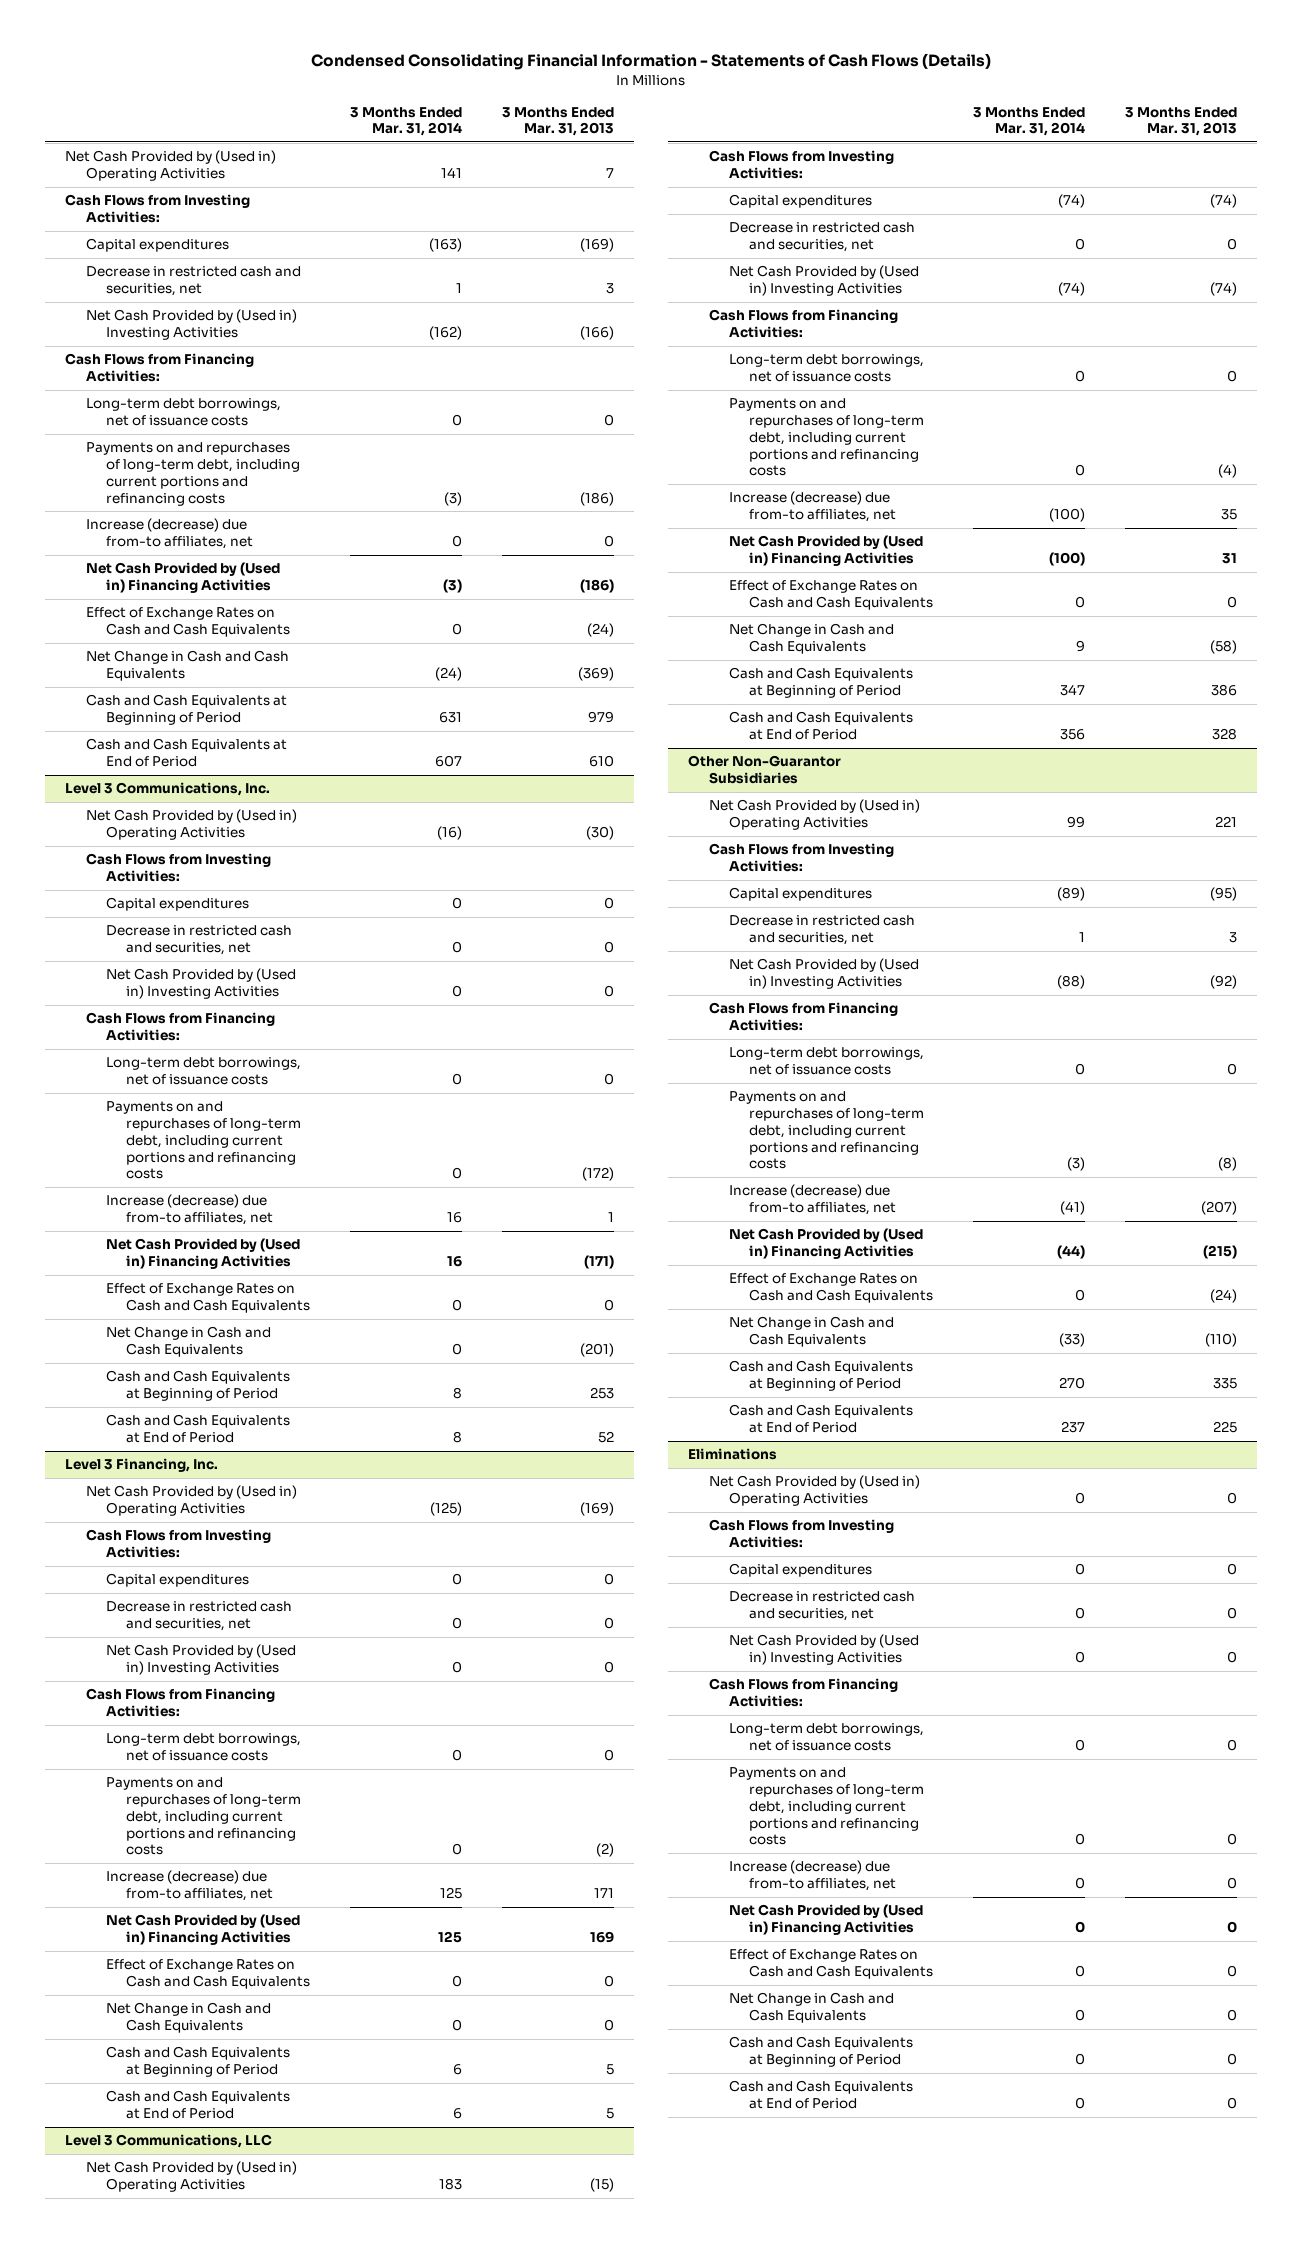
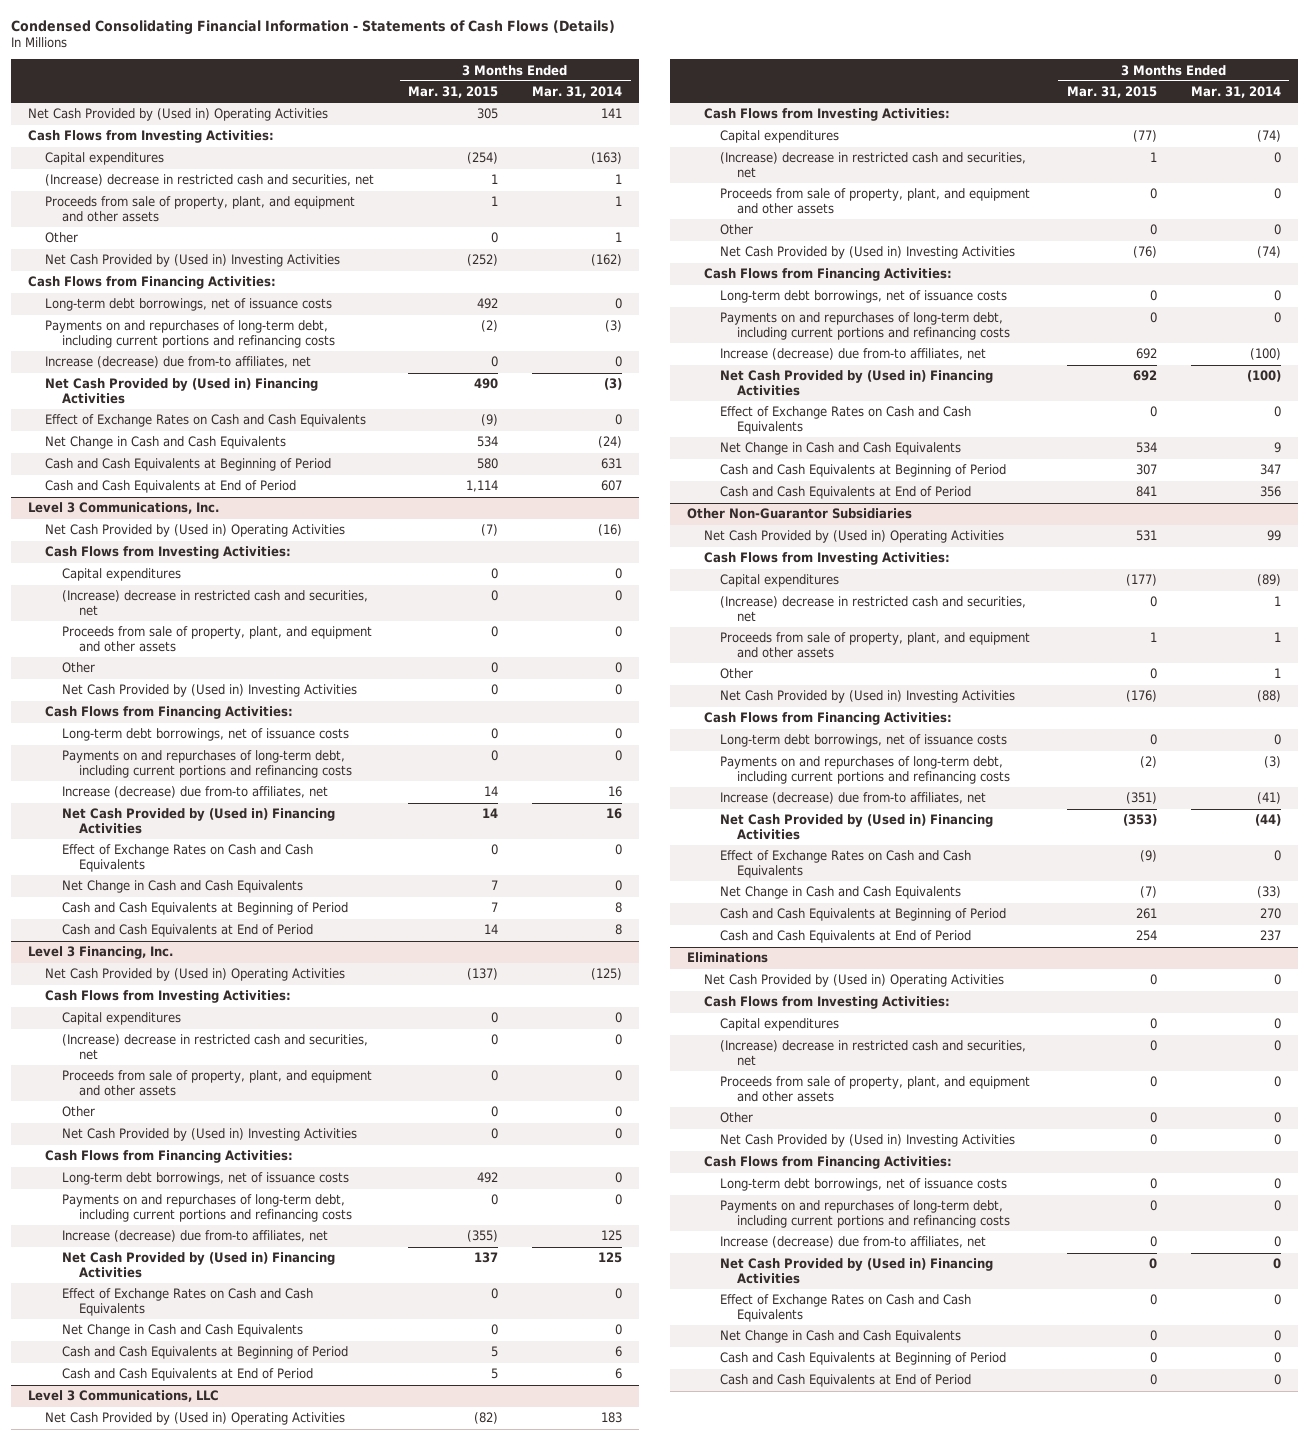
[502,106,615,137] 3 Months Ended Mar. 31, 2013 -> none
none -> [408,86,499,99] Mar. 31, 2015
[85,266,301,297] Decrease in restricted cash and securities, net -> [45,174,375,187] (Increase) decrease in restricted cash and securities, net
none -> [45,196,356,222] Proceeds from sale of property, plant, and equipment and other assets
none -> [45,232,79,244] Other
[105,925,292,956] Decrease in restricted cash and securities, net -> [61,590,368,616] (Increase) decrease in restricted cash and securities, net
none -> [61,626,372,652] Proceeds from sale of property, plant, and equipment and other assets
none -> [61,662,95,674] Other
[105,1601,292,1632] Decrease in restricted cash and securities, net -> [61,1034,368,1060] (Increase) decrease in restricted cash and securities, net
none -> [61,1070,372,1096] Proceeds from sale of property, plant, and equipment and other assets
none -> [61,1106,95,1118] Other
[728,222,915,253] Decrease in restricted cash and securities, net -> [720,152,1027,178] (Increase) decrease in restricted cash and securities, net
none -> [720,188,1031,214] Proceeds from sale of property, plant, and equipment and other assets
none -> [720,224,754,236] Other
[728,915,915,946] Decrease in restricted cash and securities, net -> [720,596,1027,622] (Increase) decrease in restricted cash and securities, net
none -> [720,632,1031,658] Proceeds from sale of property, plant, and equipment and other assets
none -> [720,668,754,680] Other
[728,1591,915,1622] Decrease in restricted cash and securities, net -> [720,1040,1027,1066] (Increase) decrease in restricted cash and securities, net
none -> [720,1076,1031,1102] Proceeds from sale of property, plant, and equipment and other assets
none -> [720,1112,754,1124] Other

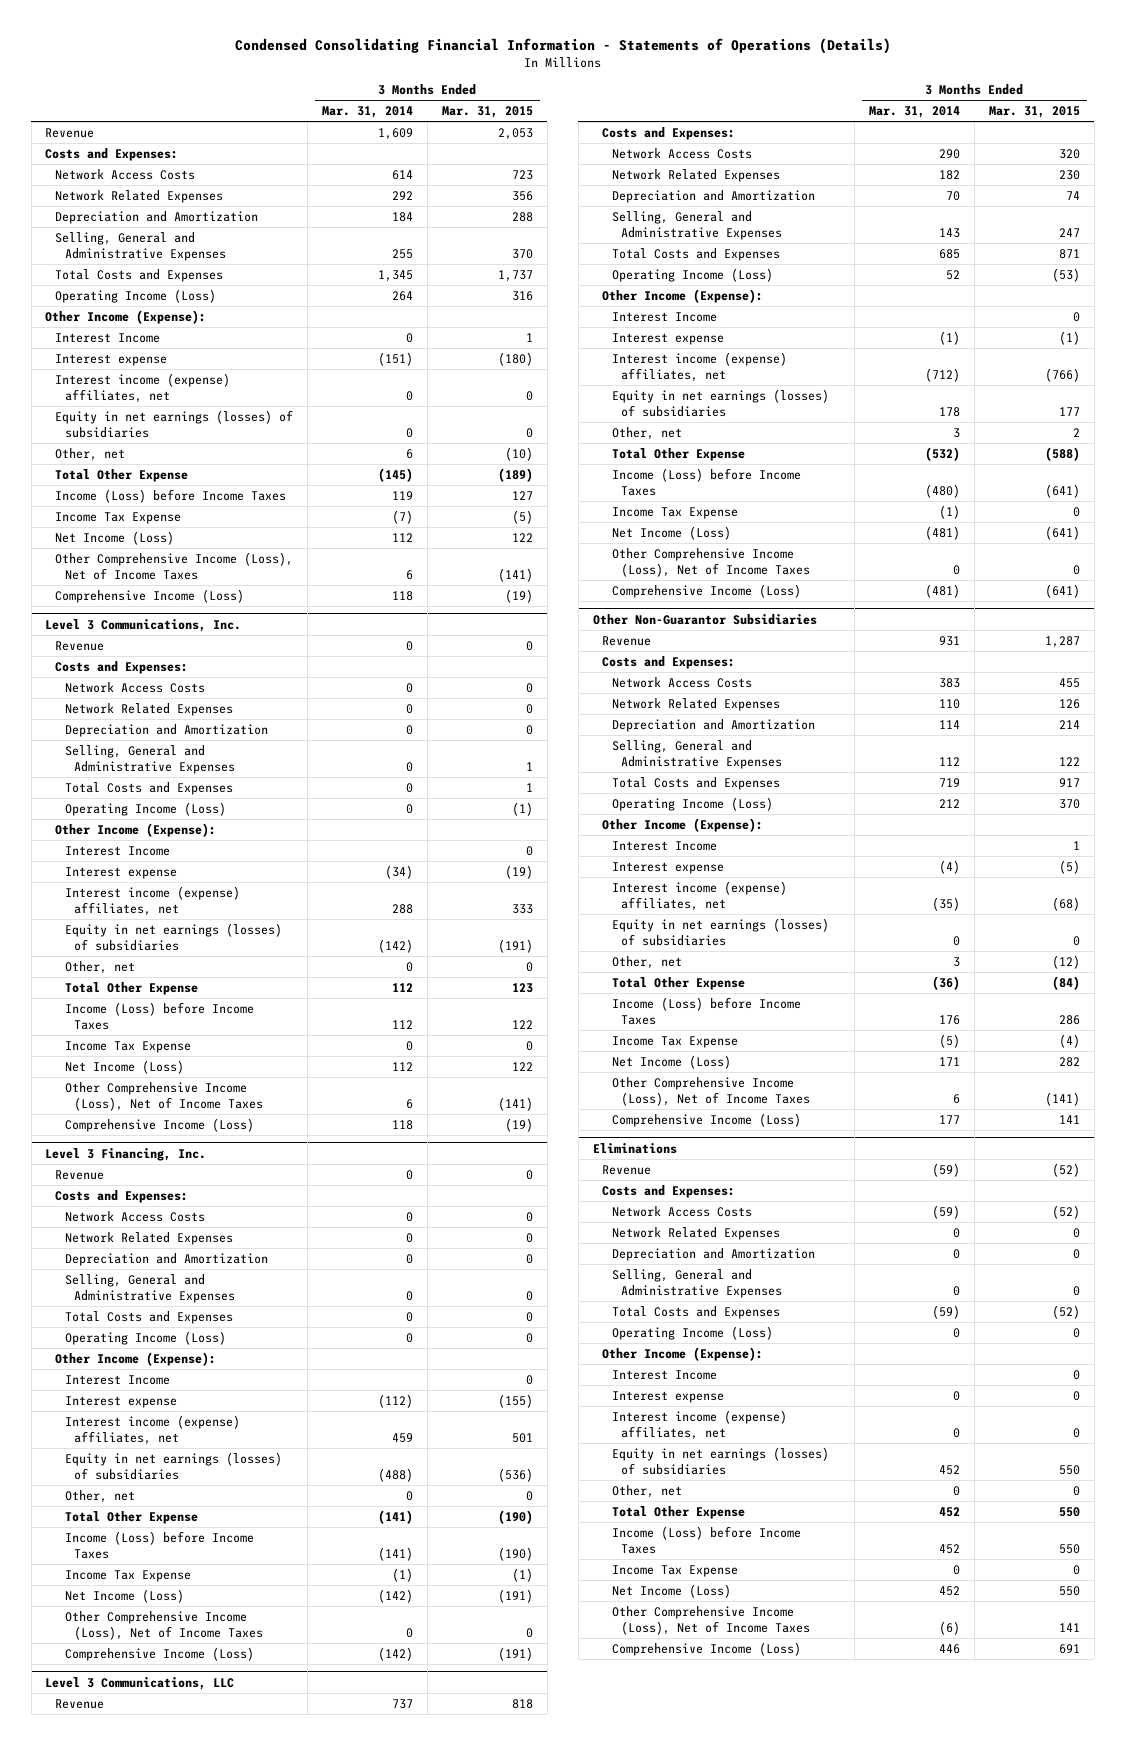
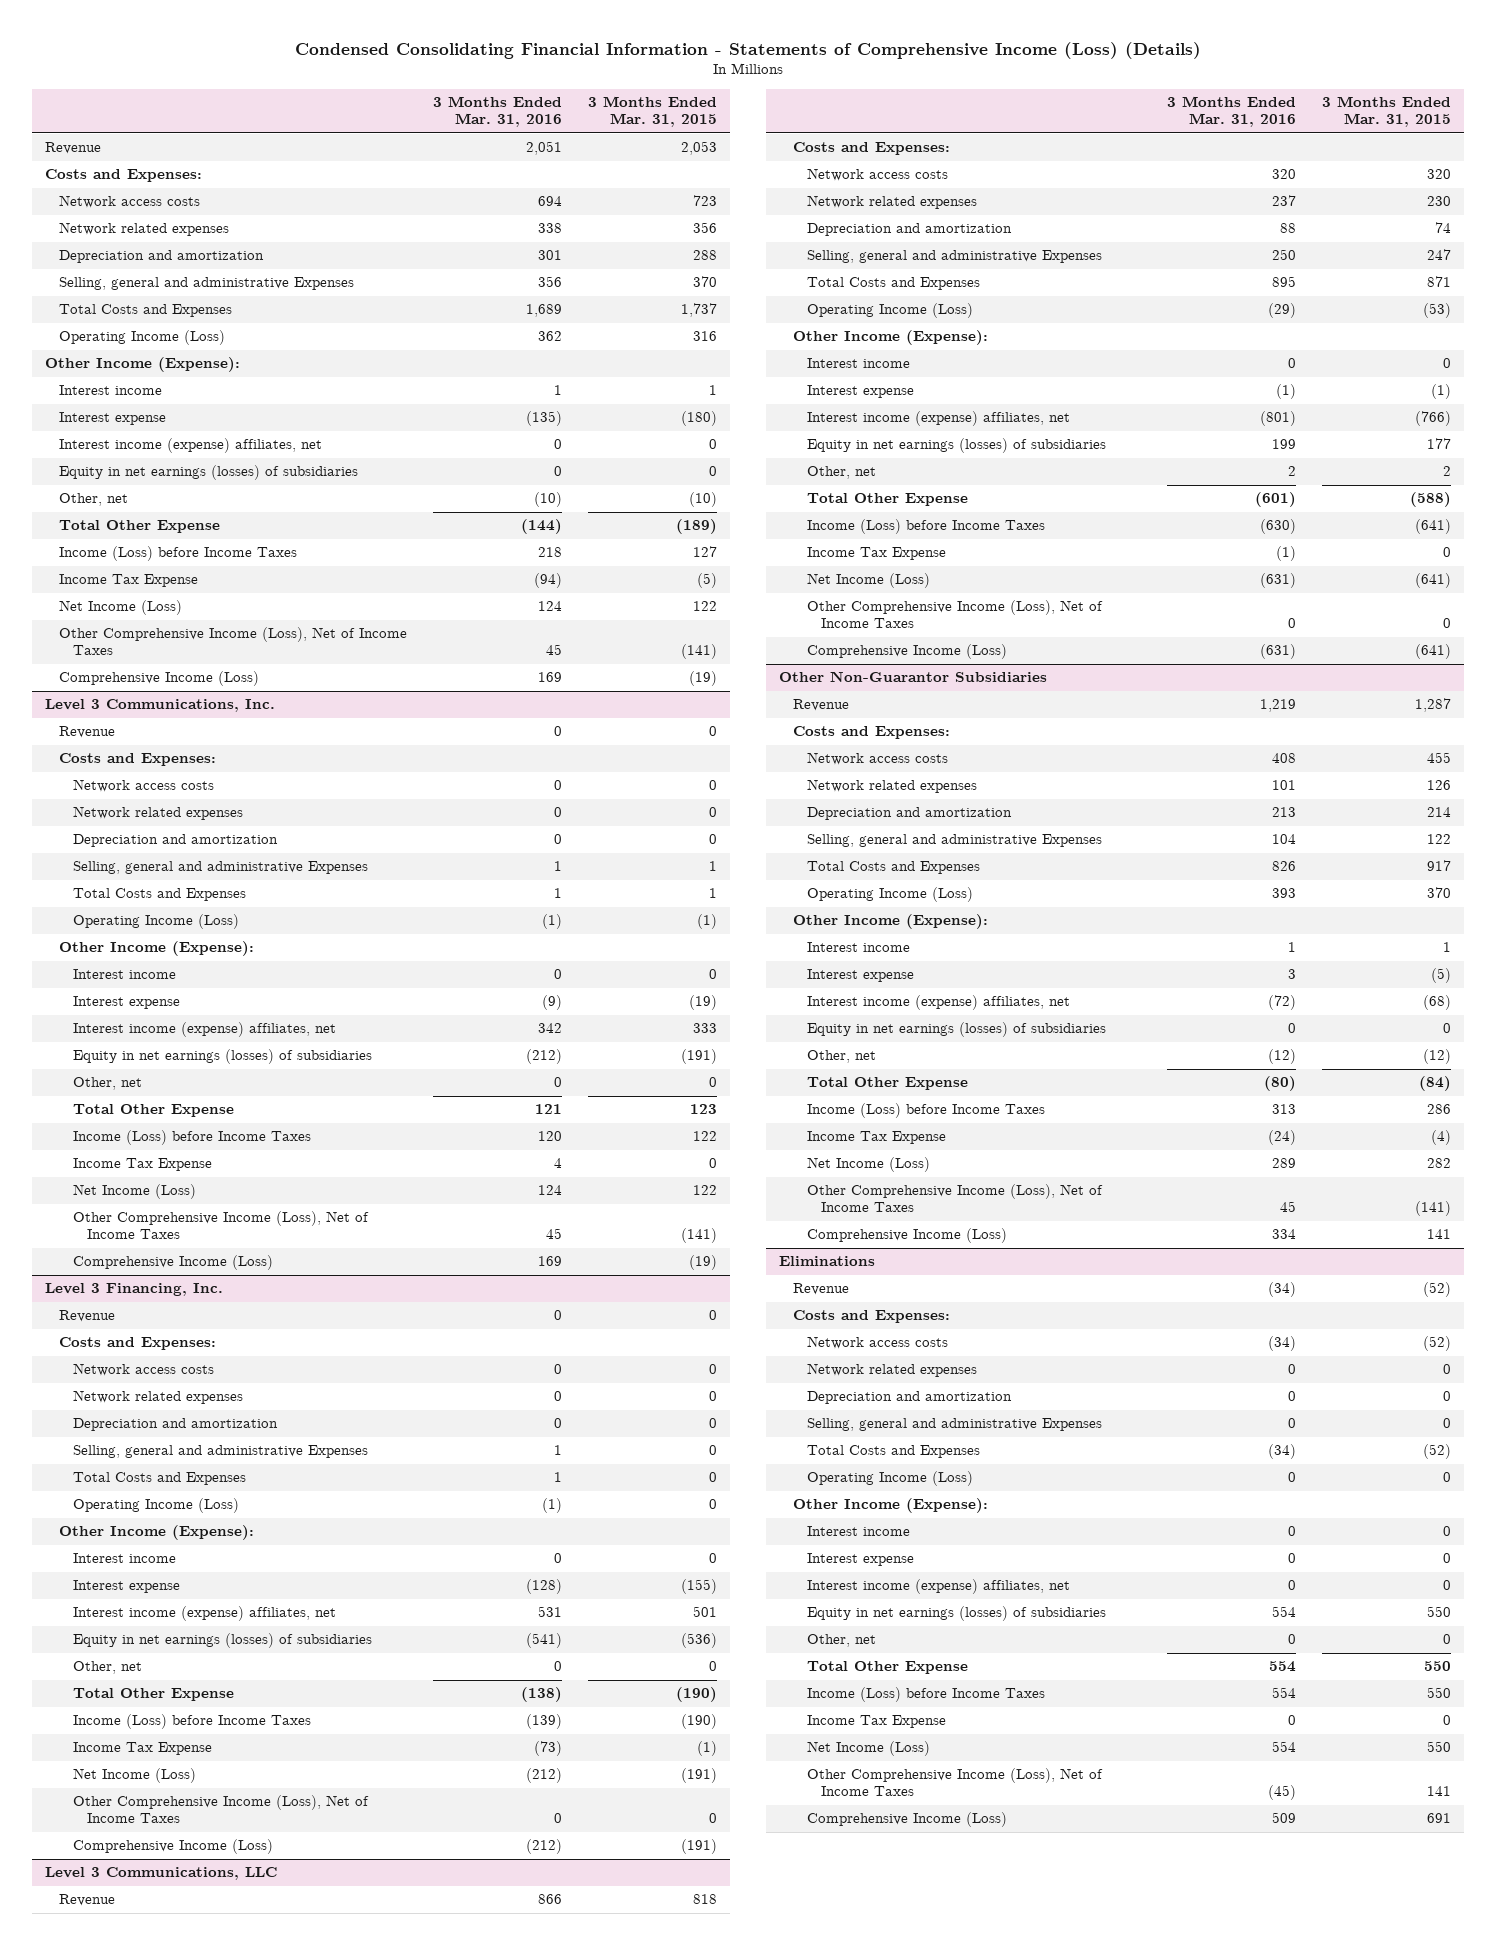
[234,38,891,55] Condensed Consolidating Financial Information - Statements of Operations (Details) -> [295,41,1202,59] Condensed Consolidating Financial Information - Statements of Comprehensive Income (Loss) (Details)
[321,105,413,118] Mar. 31, 2014 -> none
none -> [433,96,563,128] 3 Months Ended Mar. 31, 2016
[55,168,196,180] Network Access Costs -> [59,195,201,209] Network access costs
[55,189,224,203] Network Related Expenses -> [59,222,230,237] Network related expenses
[55,210,259,224] Depreciation and Amortization -> [59,250,265,264] Depreciation and amortization
[55,231,226,261] Selling, General and Administrative Expenses -> [59,277,355,291] Selling, general and administrative Expenses
[55,332,161,343] Interest Income -> [59,385,163,396] Interest income
[64,681,205,693] Network Access Costs -> [72,779,214,793] Network access costs
[64,702,233,716] Network Related Expenses -> [72,806,243,821] Network related expenses
[64,723,268,737] Depreciation and Amortization -> [72,834,278,848] Depreciation and amortization
[64,744,236,774] Selling, General and Administrative Expenses -> [72,861,368,875] Selling, general and administrative Expenses
[64,845,170,856] Interest Income -> [72,969,176,980] Interest income
[64,1210,205,1222] Network Access Costs -> [72,1363,214,1377] Network access costs
[64,1231,233,1245] Network Related Expenses -> [72,1390,243,1405] Network related expenses
[64,1252,268,1266] Depreciation and Amortization -> [72,1418,278,1432] Depreciation and amortization
[64,1273,236,1303] Selling, General and Administrative Expenses -> [72,1445,368,1459] Selling, general and administrative Expenses
[64,1374,170,1385] Interest Income -> [72,1553,176,1564] Interest income
[611,147,752,159] Network Access Costs -> [806,168,948,182] Network access costs
[611,168,780,182] Network Related Expenses -> [806,195,977,210] Network related expenses
[611,189,815,203] Depreciation and Amortization -> [806,223,1012,237] Depreciation and amortization
[611,210,783,240] Selling, General and Administrative Expenses -> [806,250,1102,264] Selling, general and administrative Expenses
[611,311,717,322] Interest Income -> [806,358,910,369] Interest income
[611,676,752,688] Network Access Costs -> [806,752,948,766] Network access costs
[611,697,780,711] Network Related Expenses -> [806,779,977,794] Network related expenses
[611,718,815,732] Depreciation and Amortization -> [806,807,1012,821] Depreciation and amortization
[611,739,783,769] Selling, General and Administrative Expenses -> [806,834,1102,848] Selling, general and administrative Expenses
[611,840,717,851] Interest Income -> [806,942,910,953] Interest income
[611,1205,752,1217] Network Access Costs -> [806,1336,948,1350] Network access costs
[611,1226,780,1240] Network Related Expenses -> [806,1363,977,1378] Network related expenses
[611,1247,815,1261] Depreciation and Amortization -> [806,1391,1012,1405] Depreciation and amortization
[611,1268,783,1298] Selling, General and Administrative Expenses -> [806,1418,1102,1432] Selling, general and administrative Expenses
[611,1369,717,1380] Interest Income -> [806,1526,910,1537] Interest income

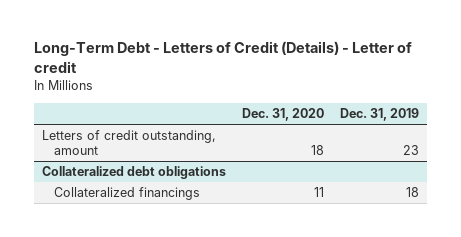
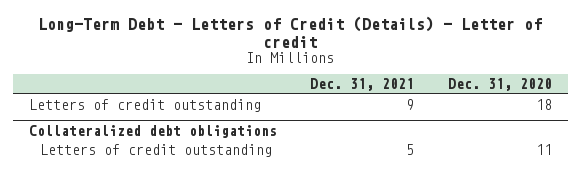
[340,108,420,122] Dec. 31, 2019 -> none
none -> [310,78,415,92] Dec. 31, 2021
[41,130,216,155] Letters of credit outstanding, amount -> [29,98,262,112] Letters of credit outstanding
[53,187,200,201] Collateralized financings -> none
none -> [39,143,272,157] Letters of credit outstanding

